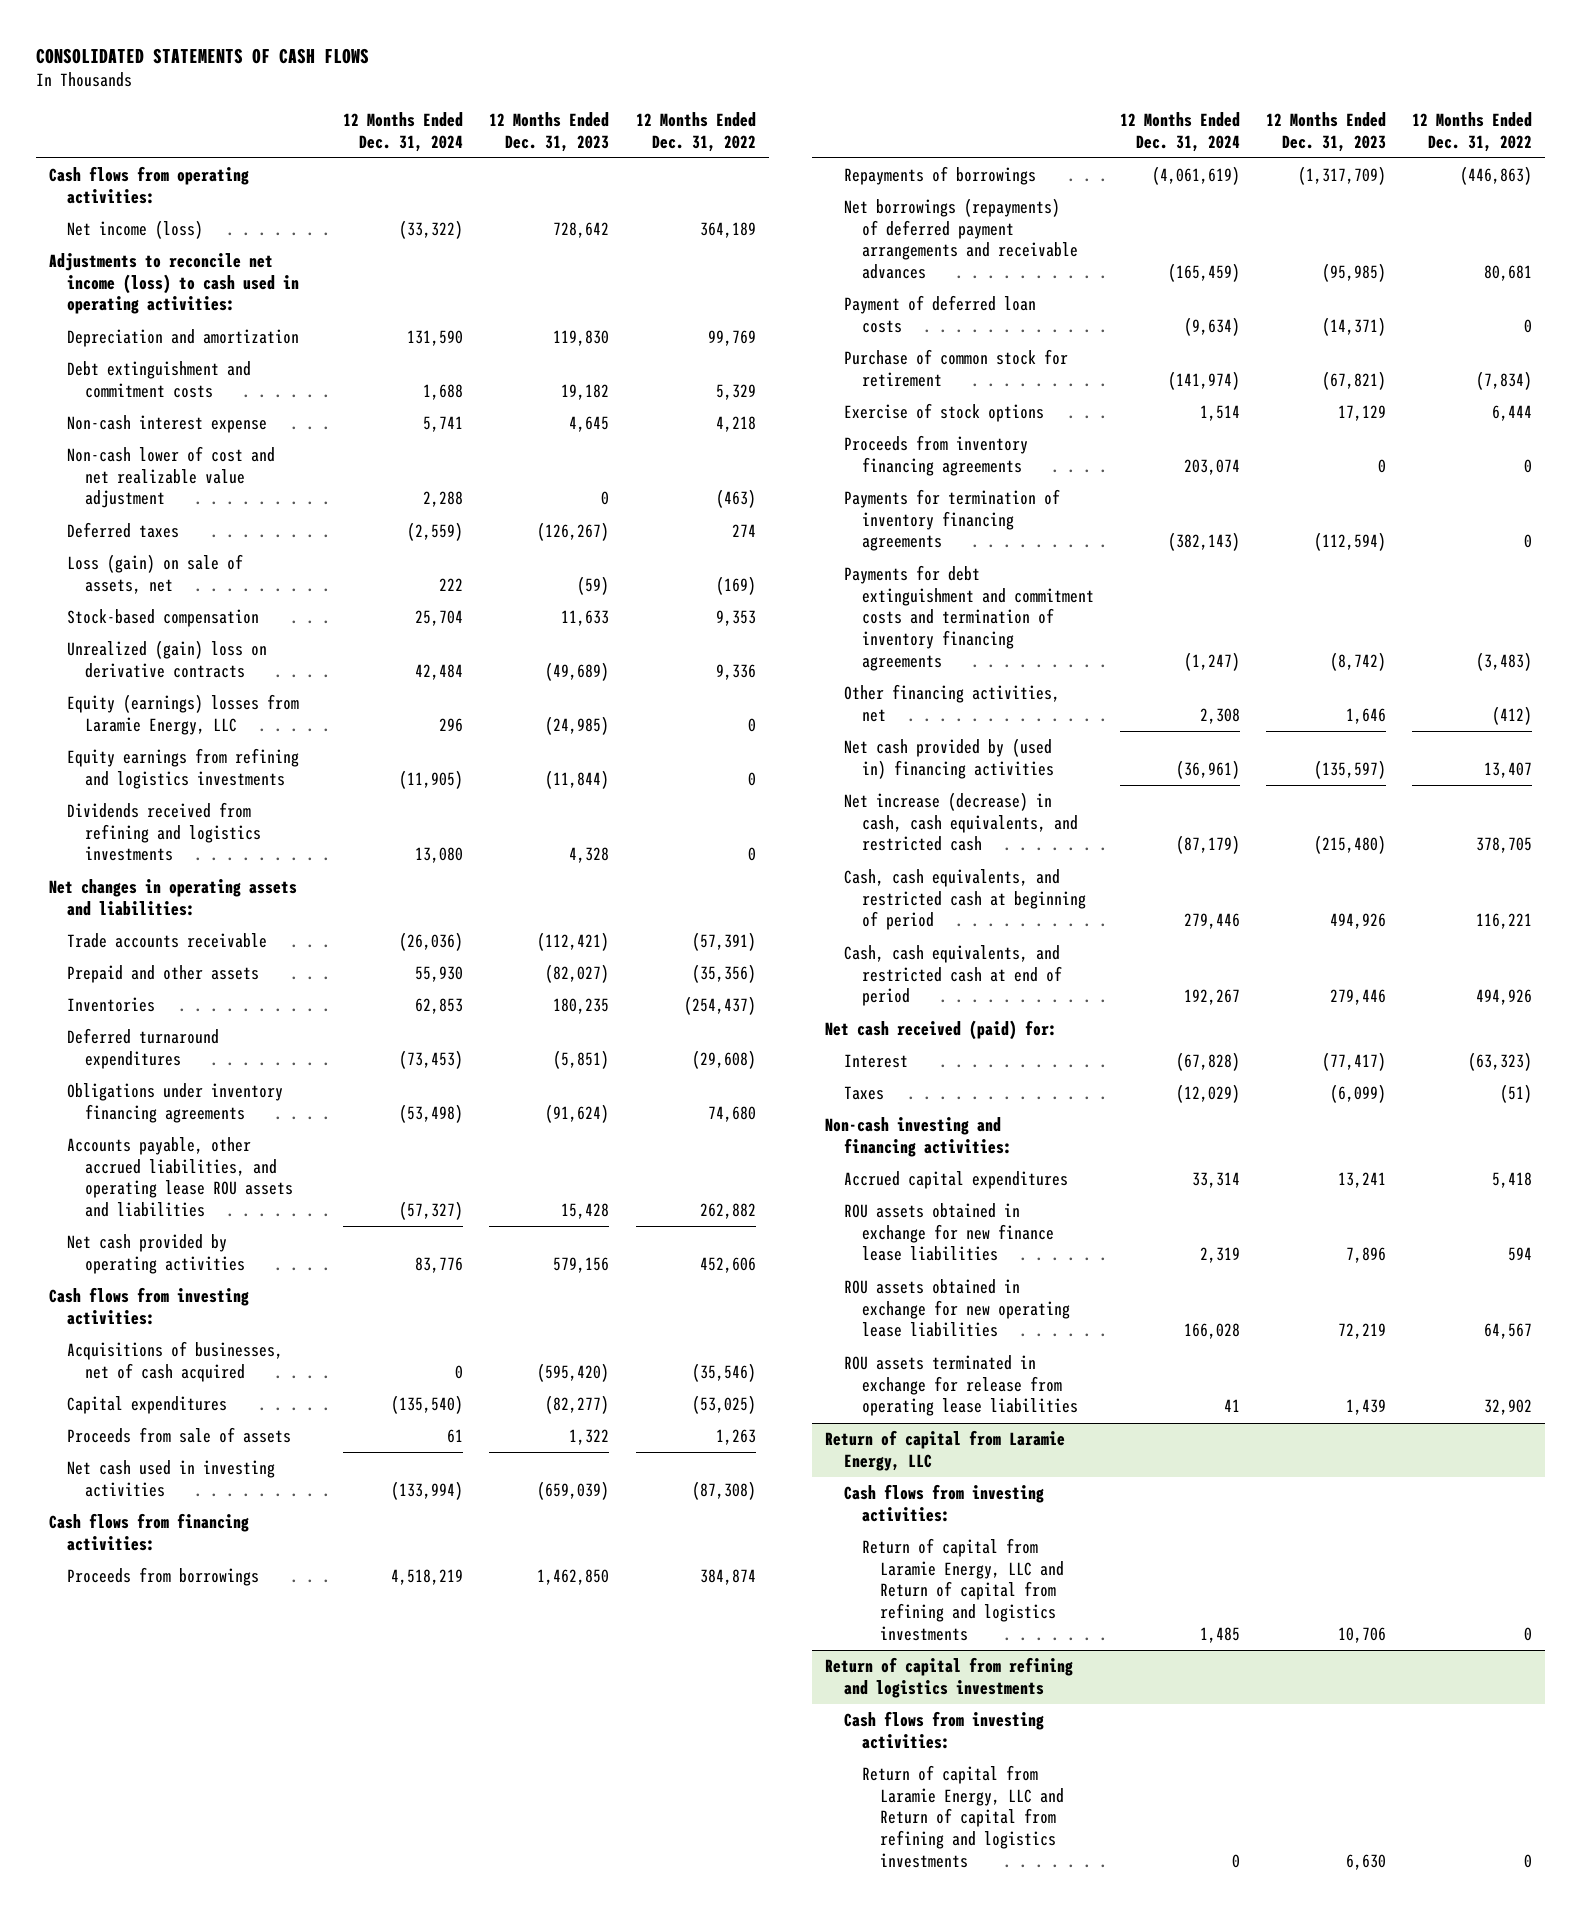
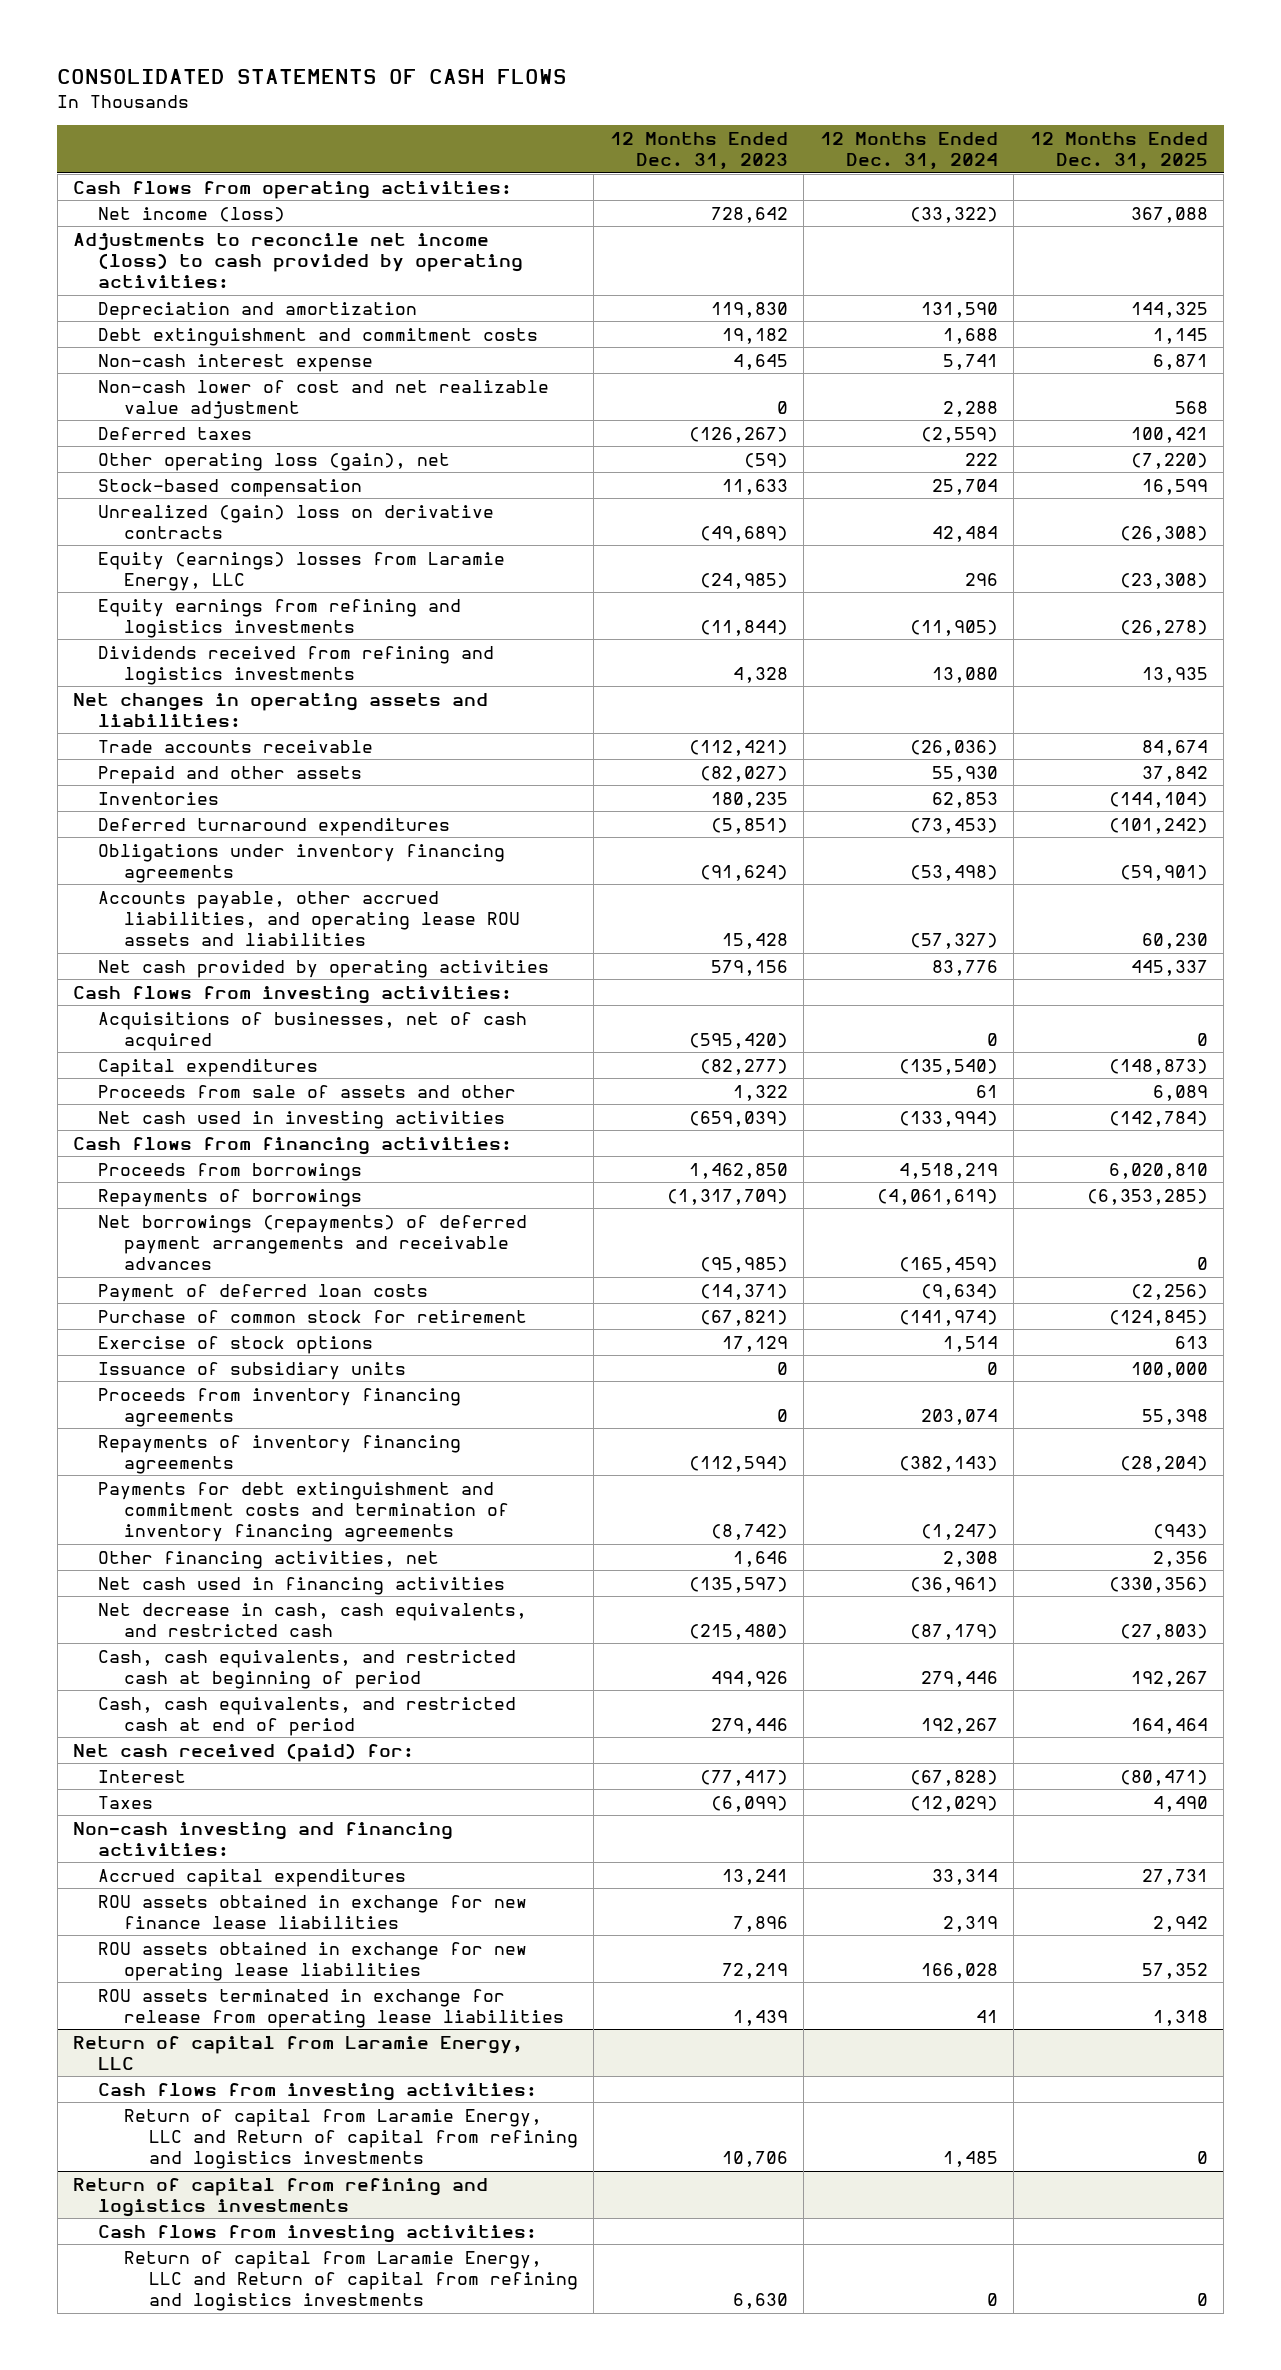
[635,112,756,152] 12 Months Ended Dec. 31, 2022 -> none
none -> [1029,132,1208,171] 12 Months Ended Dec. 31, 2025
[48,253,299,315] Adjustments to reconcile net income (loss) to cash used in operating activities: -> [73,232,524,289] Adjustments to reconcile net income (loss) to cash provided by operating activities:
[66,554,243,594] Loss (gain) on sale of assets, net -> [98,452,451,471] Other operating loss (gain), net
[66,1427,291,1444] Proceeds from sale of assets -> [98,1084,517,1098] Proceeds from sale of assets and other
none -> [98,1361,407,1380] Issuance of subsidiary units
[843,489,1060,552] Payments for termination of inventory financing agreements -> [98,1434,462,1475] Repayments of inventory financing agreements
[843,738,1054,779] Net cash provided by (used in) financing activities -> [98,1576,506,1595] Net cash used in financing activities
[843,792,1078,852] Net increase (decrease) in cash, cash equivalents, and restricted cash -> [98,1602,528,1638] Net decrease in cash, cash equivalents, and restricted cash

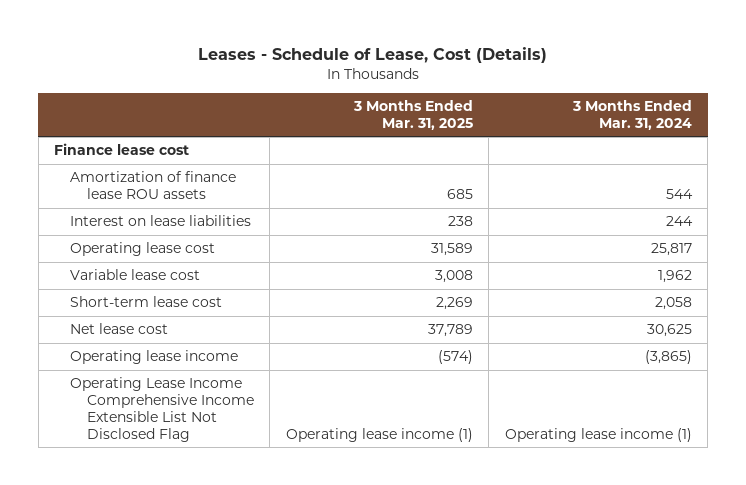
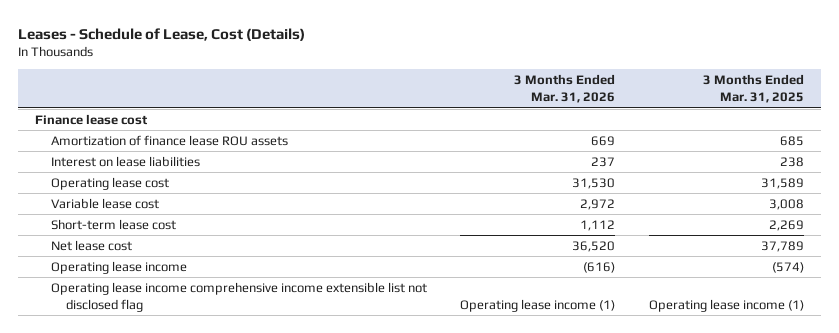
[571,100,692,130] 3 Months Ended Mar. 31, 2024 -> none
none -> [514,74,616,104] 3 Months Ended Mar. 31, 2026
[70,377,254,442] Operating Lease Income Comprehensive Income Extensible List Not Disclosed Flag -> [50,281,427,312] Operating lease income comprehensive income extensible list not disclosed flag

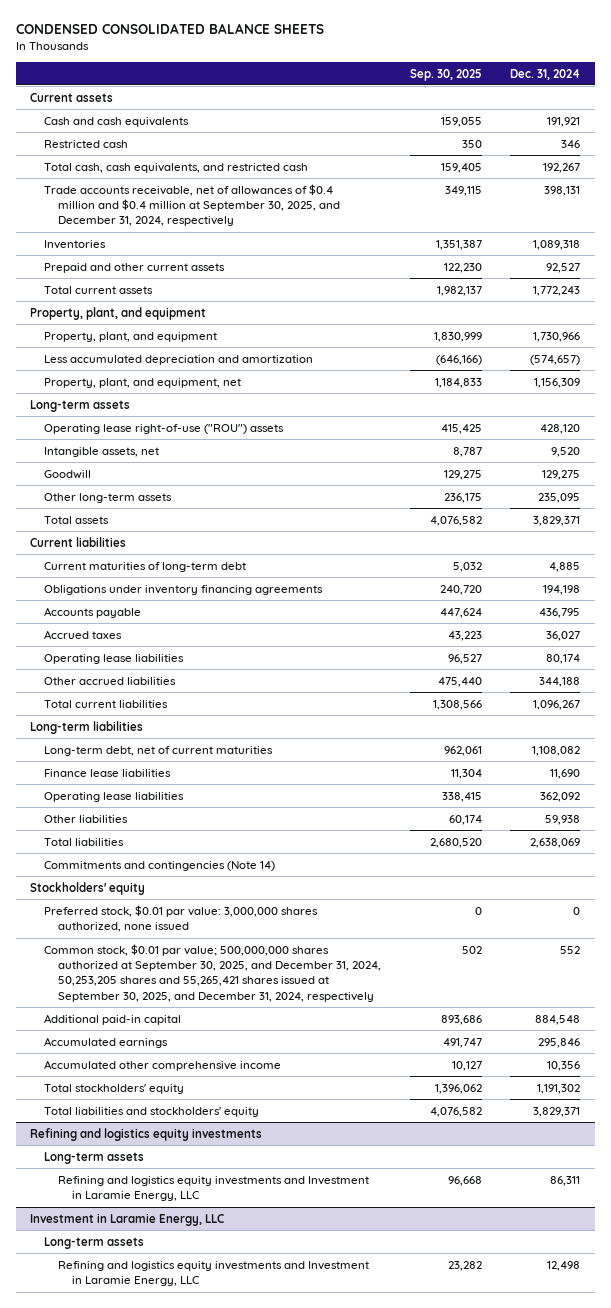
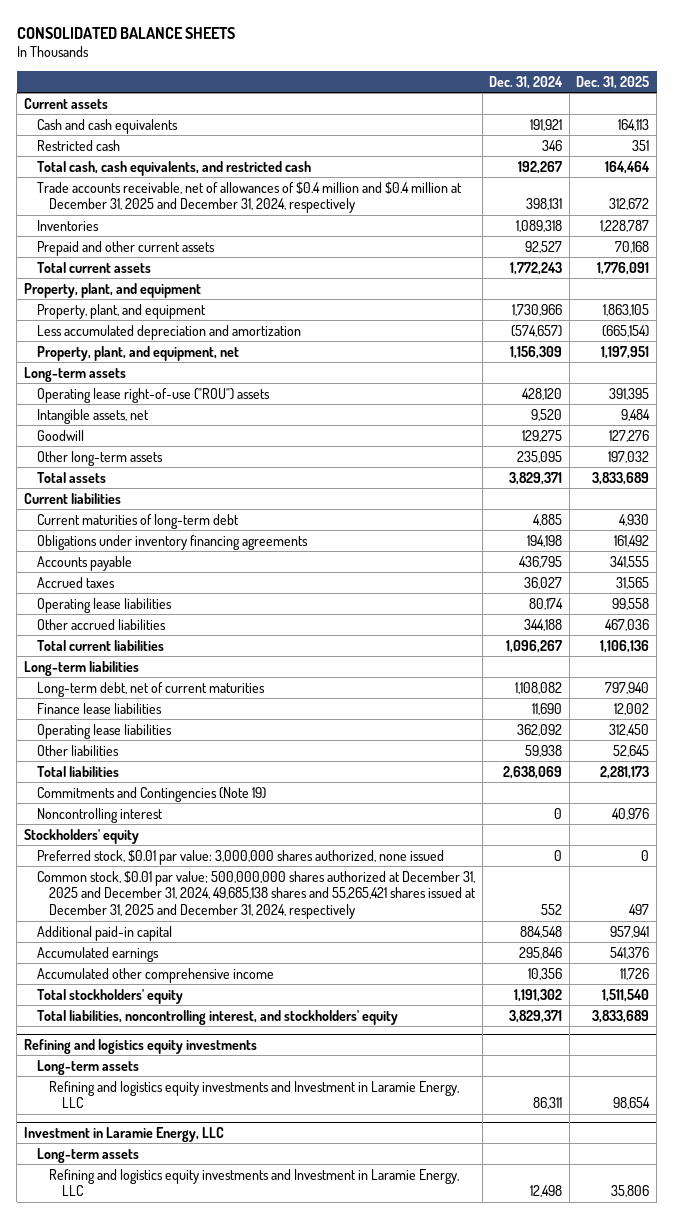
[15,23,324,35] CONDENSED CONSOLIDATED BALANCE SHEETS -> [16,26,235,39] CONSOLIDATED BALANCE SHEETS
[409,68,482,81] Sep. 30, 2025 -> none
none -> [576,75,650,89] Dec. 31, 2025
[44,183,340,227] Trade accounts receivable, net of allowances of $0.4 million and $0.4 million at September 30, 2025, and December 31, 2024, respectively -> [36,181,462,214] Trade accounts receivable, net of allowances of $0.4 million and $0.4 million at December 31, 2025 and December 31, 2024, respectively
[44,860,276,871] Commitments and contingencies (Note 14) -> [36,786,266,802] Commitments and Contingencies (Note 19)
none -> [36,807,163,823] Noncontrolling interest
[44,943,381,1002] Common stock, $0.01 par value; 500,000,000 shares authorized at September 30, 2025, and December 31, 2024, 50,253,205 shares and 55,265,421 shares issued at September 30, 2025, and December 31, 2024, respectively -> [36,870,477,920] Common stock, $0.01 par value; 500,000,000 shares authorized at December 31, 2025 and December 31, 2024, 49,685,138 shares and 55,265,421 shares issued at December 31, 2025 and December 31, 2024, respectively
[44,1106,260,1117] Total liabilities and stockholders' equity -> [36,1009,398,1025] Total liabilities, noncontrolling interest, and stockholders' equity

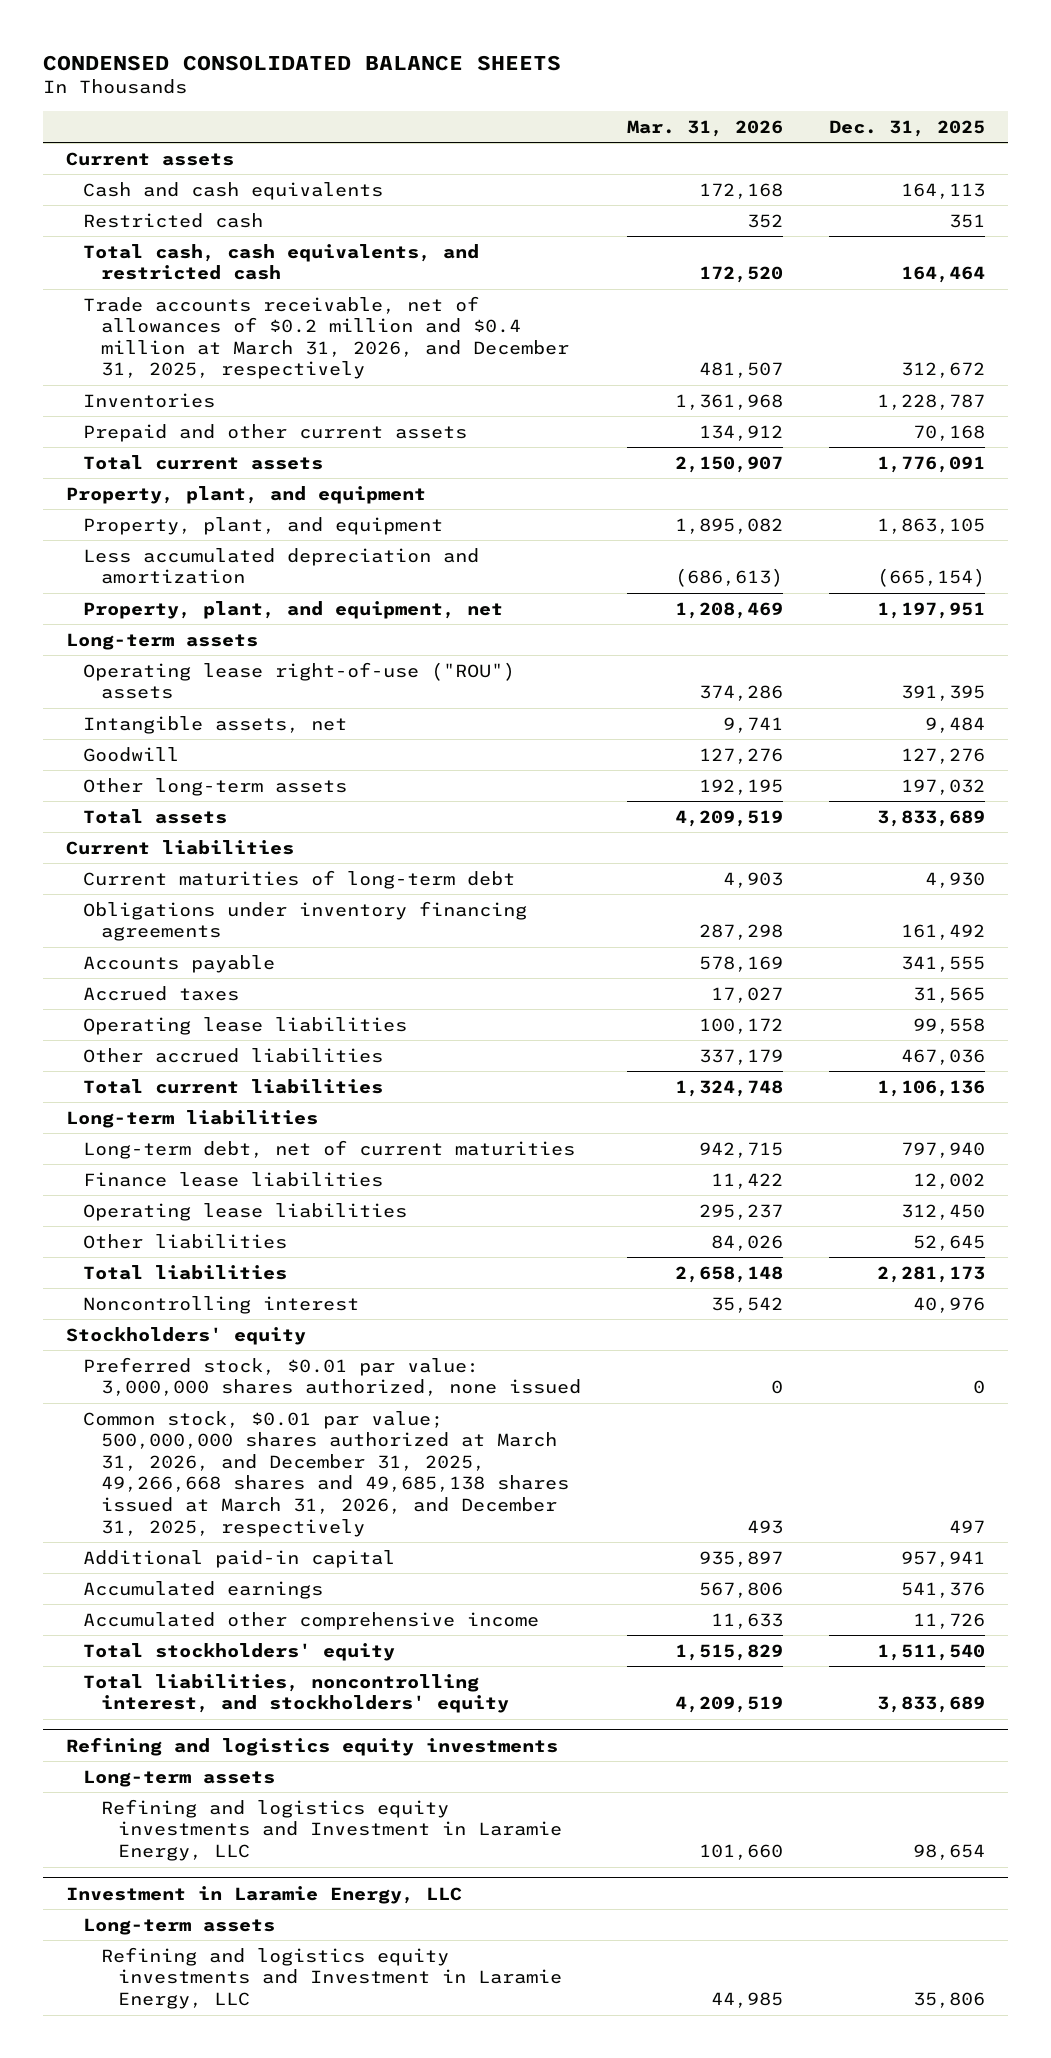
[16,26,235,39] CONSOLIDATED BALANCE SHEETS -> [42,54,561,71] CONDENSED CONSOLIDATED BALANCE SHEETS
[489,75,564,89] Dec. 31, 2024 -> none
none -> [626,119,783,137] Mar. 31, 2026
[36,181,462,214] Trade accounts receivable, net of allowances of $0.4 million and $0.4 million at December 31, 2025 and December 31, 2024, respectively -> [83,295,569,380] Trade accounts receivable, net of allowances of $0.2 million and $0.4 million at March 31, 2026, and December 31, 2025, respectively
[36,786,266,802] Commitments and Contingencies (Note 19) -> none
[36,870,477,920] Common stock, $0.01 par value; 500,000,000 shares authorized at December 31, 2025 and December 31, 2024, 49,685,138 shares and 55,265,421 shares issued at December 31, 2025 and December 31, 2024, respectively -> [83,1410,569,1537] Common stock, $0.01 par value; 500,000,000 shares authorized at March 31, 2026, and December 31, 2025, 49,266,668 shares and 49,685,138 shares issued at March 31, 2026, and December 31, 2025, respectively

